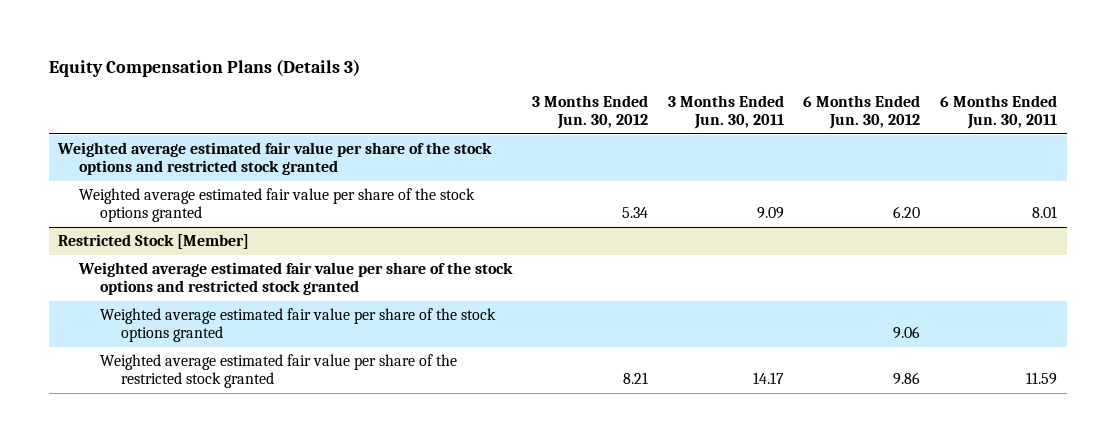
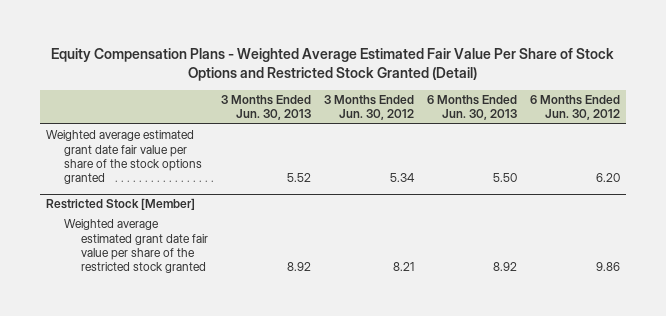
[48,58,360,77] Equity Compensation Plans (Details 3) -> [51,47,615,81] Equity Compensation Plans - Weighted Average Estimated Fair Value Per Share of Stock Options and Restricted Stock Granted (Detail)
[667,95,784,129] 3 Months Ended Jun. 30, 2011 -> none
[939,95,1057,129] 6 Months Ended Jun. 30, 2011 -> none
none -> [220,95,311,121] 3 Months Ended Jun. 30, 2013
none -> [426,95,517,121] 6 Months Ended Jun. 30, 2013
[57,142,493,175] Weighted average estimated fair value per share of the stock options and restricted stock granted -> none
[79,188,476,222] Weighted average estimated fair value per share of the stock options granted -> [46,130,202,184] Weighted average estimated grant date fair value per share of the stock options granted
[78,262,514,295] Weighted average estimated fair value per share of the stock options and restricted stock granted -> none
[100,308,497,342] Weighted average estimated fair value per share of the stock options granted -> none
[100,354,458,388] Weighted average estimated fair value per share of the restricted stock granted -> [63,219,208,273] Weighted average estimated grant date fair value per share of the restricted stock granted

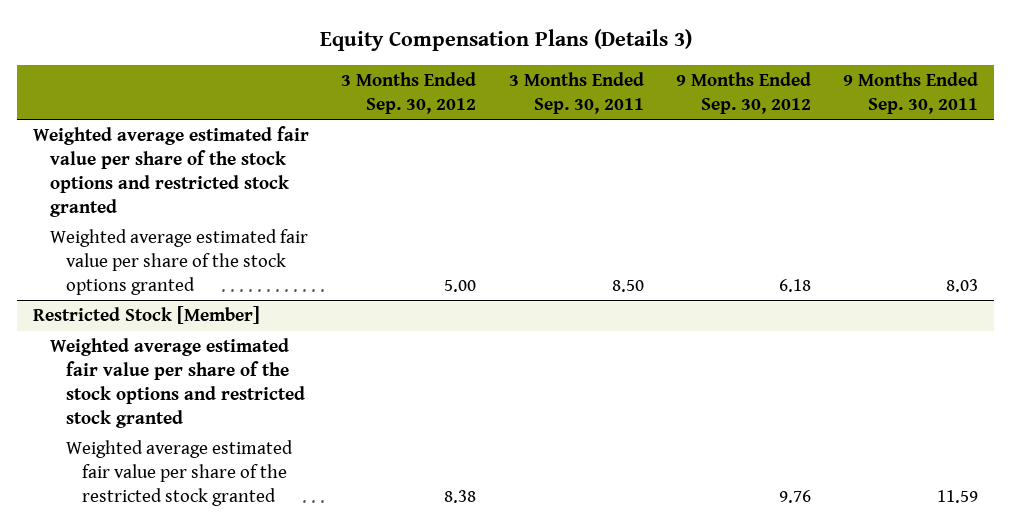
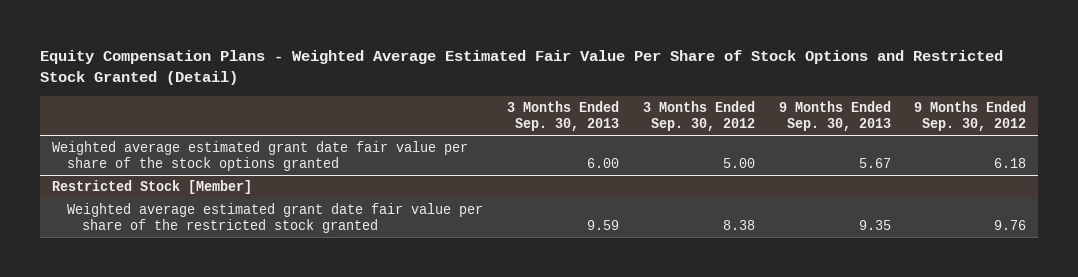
[319,29,692,52] Equity Compensation Plans (Details 3) -> [40,50,1004,86] Equity Compensation Plans - Weighted Average Estimated Fair Value Per Share of Stock Options and Restricted Stock Granted (Detail)
[508,72,644,114] 3 Months Ended Sep. 30, 2011 -> none
[843,72,979,114] 9 Months Ended Sep. 30, 2011 -> none
none -> [506,101,619,132] 3 Months Ended Sep. 30, 2013
none -> [778,101,891,132] 9 Months Ended Sep. 30, 2013
[33,126,310,217] Weighted average estimated fair value per share of the stock options and restricted stock granted -> none
[49,229,308,295] Weighted average estimated fair value per share of the stock options granted -> [52,141,469,172] Weighted average estimated grant date fair value per share of the stock options granted
[49,338,305,428] Weighted average estimated fair value per share of the stock options and restricted stock granted -> none
[65,440,293,506] Weighted average estimated fair value per share of the restricted stock granted -> [66,203,483,234] Weighted average estimated grant date fair value per share of the restricted stock granted

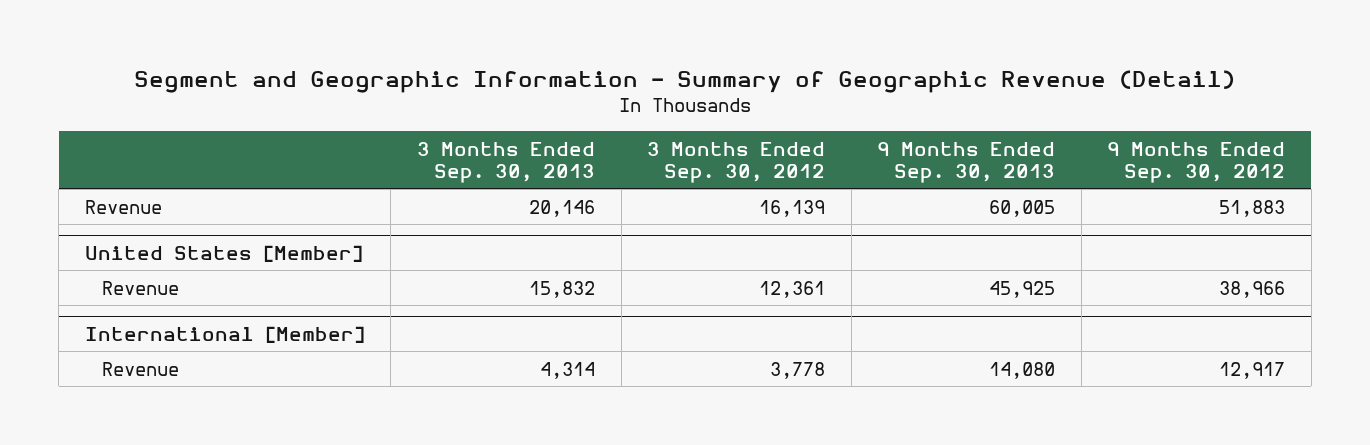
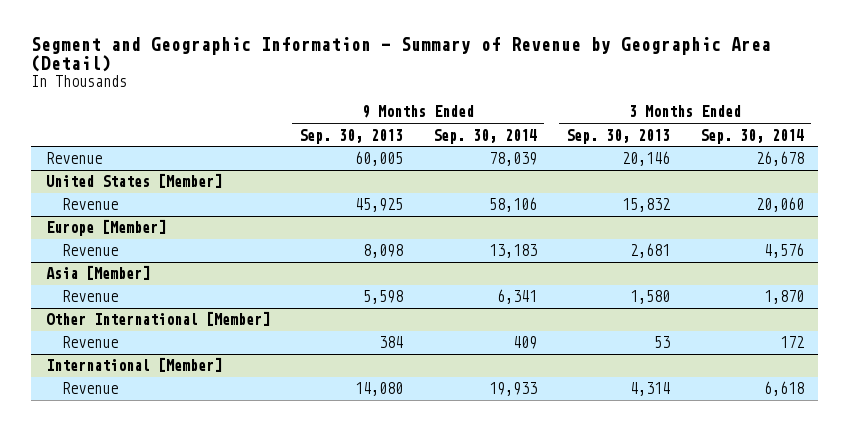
[134,70,1236,94] Segment and Geographic Information - Summary of Geographic Revenue (Detail) -> [30,36,771,73] Segment and Geographic Information - Summary of Revenue by Geographic Area (Detail)
[647,141,826,183] 3 Months Ended Sep. 30, 2012 -> none
[1107,141,1286,183] 9 Months Ended Sep. 30, 2012 -> none
none -> [432,128,537,144] Sep. 30, 2014
none -> [699,128,804,144] Sep. 30, 2014
none -> [45,219,166,237] Europe [Member]
none -> [62,244,119,257] Revenue
none -> [45,265,150,281] Asia [Member]
none -> [62,290,119,303] Revenue
none -> [45,311,270,327] Other International [Member]
none -> [62,336,119,349] Revenue

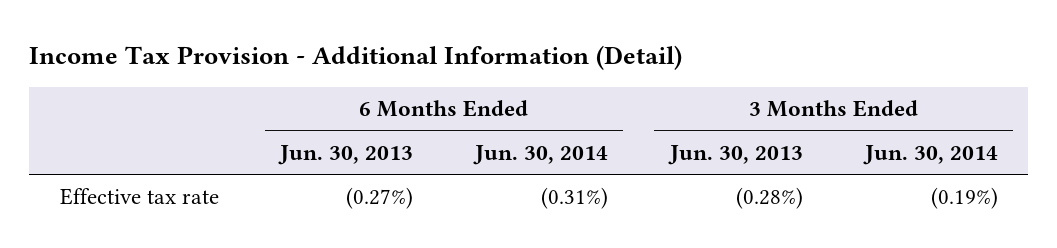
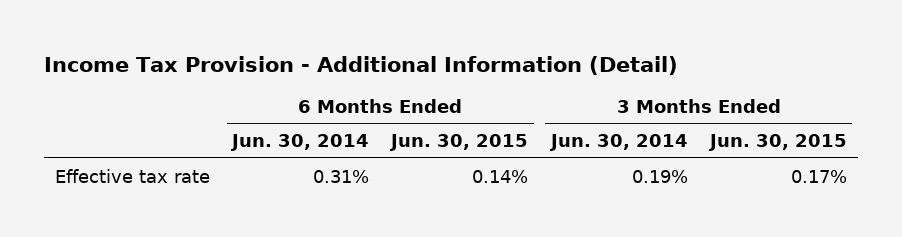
[278,144,414,165] Jun. 30, 2013 -> none
[667,144,803,165] Jun. 30, 2013 -> none
none -> [389,134,529,152] Jun. 30, 2015
none -> [707,134,847,152] Jun. 30, 2015
[541,187,609,210] (0.31%) -> [313,169,370,183] 0.31%
[930,187,998,210] (0.19%) -> [631,169,688,183] 0.19%

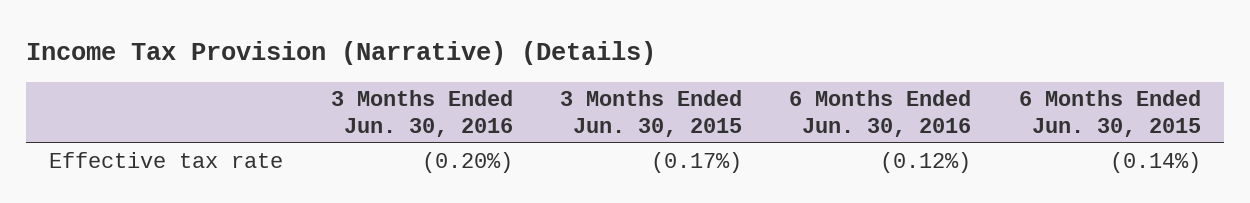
[43,55,678,75] Income Tax Provision - Additional Information (Detail) -> [25,40,656,65] Income Tax Provision (Narrative) (Details)
[230,134,370,152] Jun. 30, 2014 -> none
[548,134,688,152] Jun. 30, 2014 -> none
none -> [330,89,513,138] 3 Months Ended Jun. 30, 2016
none -> [789,89,972,138] 6 Months Ended Jun. 30, 2016
[472,169,529,183] 0.14% -> [1109,151,1201,173] (0.14%)
[790,169,847,183] 0.17% -> [650,151,742,173] (0.17%)

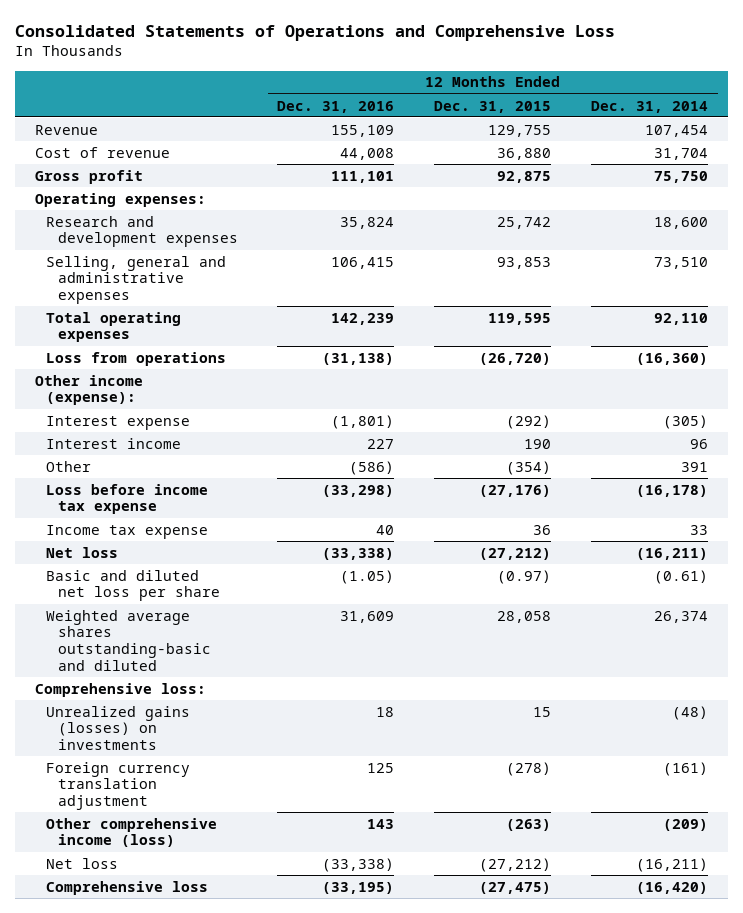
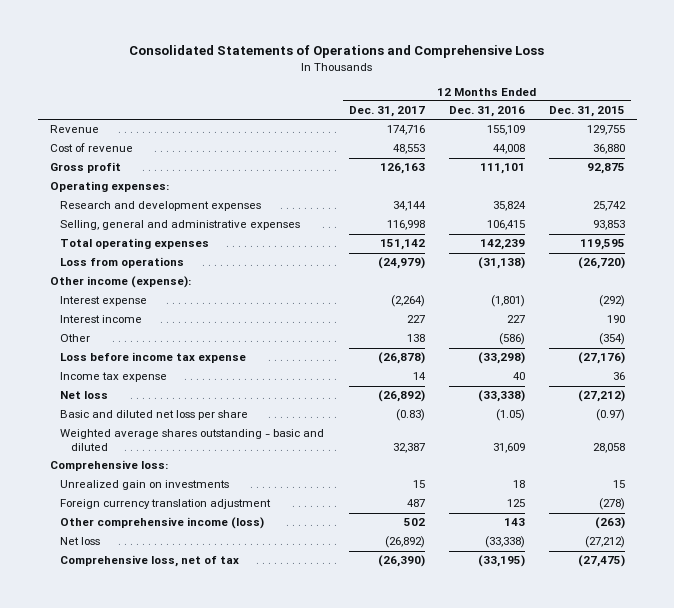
[591,100,709,113] Dec. 31, 2014 -> none
none -> [348,106,425,118] Dec. 31, 2017
[46,609,211,671] Weighted average shares outstanding-basic and diluted -> [60,429,325,452] Weighted average shares outstanding - basic and diluted
[46,705,191,750] Unrealized gains (losses) on investments -> [60,480,230,491] Unrealized gain on investments
[46,880,209,895] Comprehensive loss -> [60,555,240,568] Comprehensive loss, net of tax

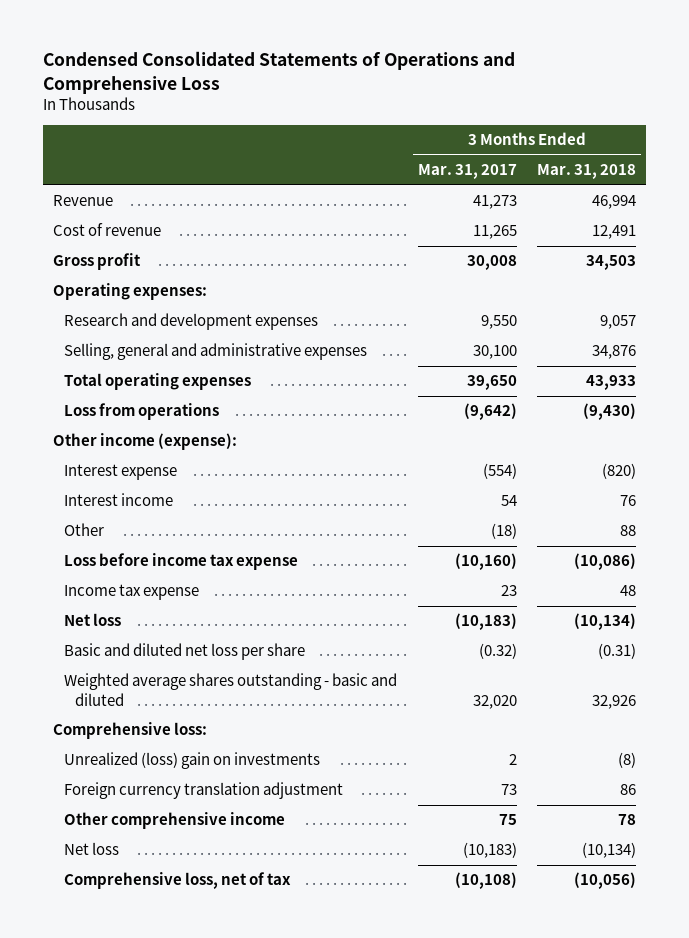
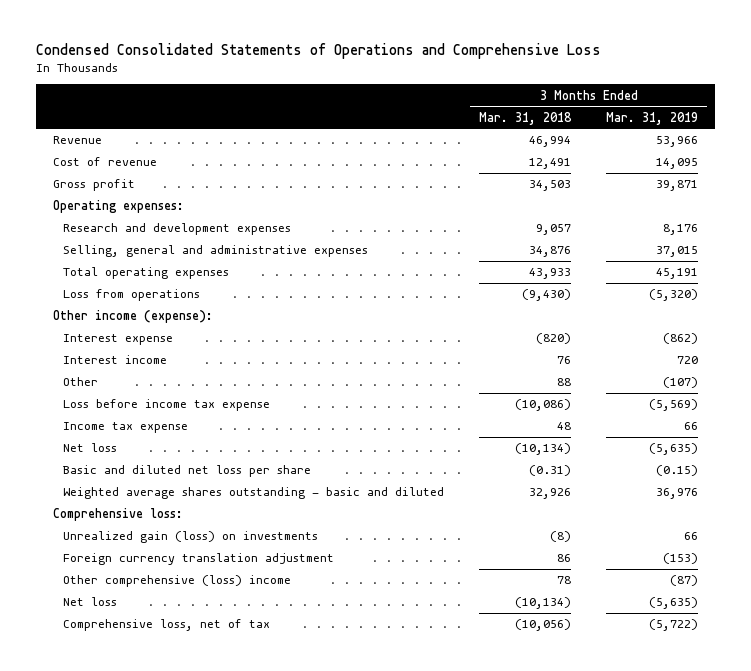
[417,164,517,180] Mar. 31, 2017 -> none
none -> [605,111,698,125] Mar. 31, 2019
[64,752,321,770] Unrealized (loss) gain on investments -> [63,531,319,544] Unrealized gain (loss) on investments
[64,812,286,830] Other comprehensive income -> [63,575,292,588] Other comprehensive (loss) income

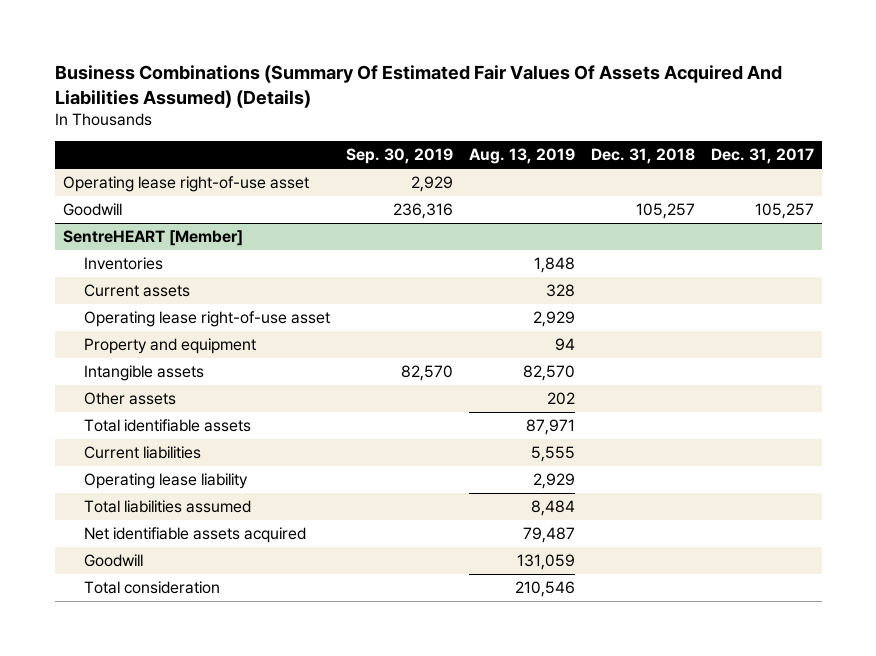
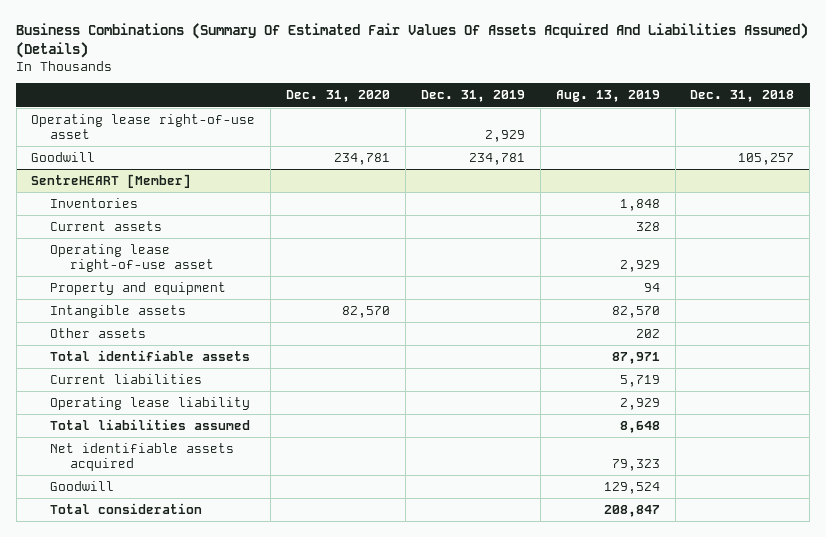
[345,148,453,165] Sep. 30, 2019 -> none
[710,148,814,165] Dec. 31, 2017 -> none
none -> [286,90,391,103] Dec. 31, 2020
none -> [420,90,525,103] Dec. 31, 2019
[530,446,575,463] 5,555 -> [619,375,660,388] 5,719
[530,500,575,517] 8,484 -> [619,421,660,434] 8,648
[522,527,575,544] 79,487 -> [611,458,660,471] 79,323
[516,554,575,571] 131,059 -> [603,482,660,495] 129,524
[514,581,575,598] 210,546 -> [603,505,660,518] 208,847

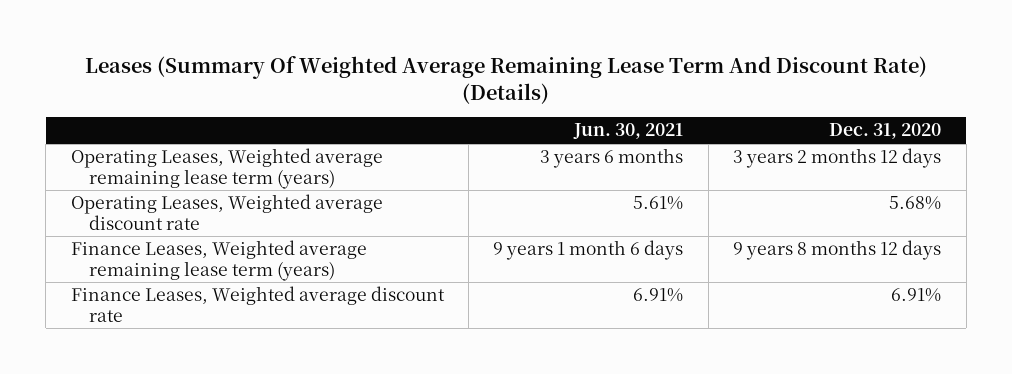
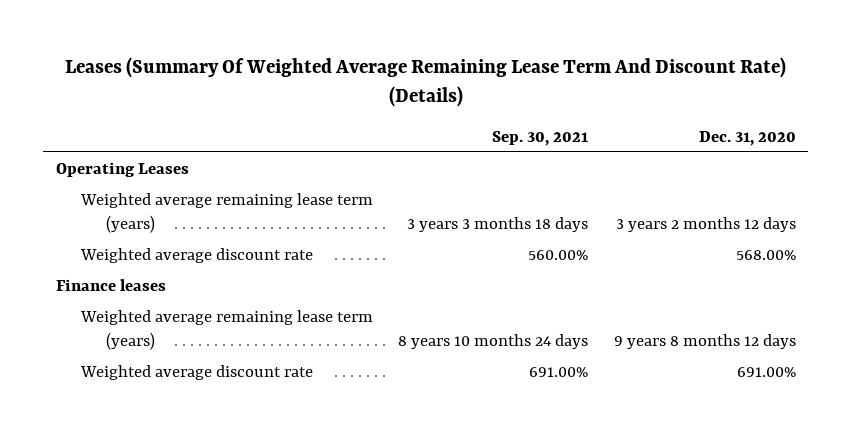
[573,123,684,140] Jun. 30, 2021 -> none
none -> [492,130,589,146] Sep. 30, 2021
none -> [56,161,190,177] Operating Leases
[70,148,383,189] Operating Leases, Weighted average remaining lease term (years) -> [80,192,374,234] Weighted average remaining lease term (years)
[70,194,383,230] Operating Leases, Weighted average discount rate -> [80,247,314,263] Weighted average discount rate
[889,196,942,211] 5.68% -> [735,249,796,260] 568.00%
none -> [56,278,167,291] Finance leases
[70,240,367,281] Finance Leases, Weighted average remaining lease term (years) -> [80,309,374,351] Weighted average remaining lease term (years)
[70,286,445,322] Finance Leases, Weighted average discount rate -> [80,364,314,380] Weighted average discount rate
[891,288,942,303] 6.91% -> [736,366,796,377] 691.00%

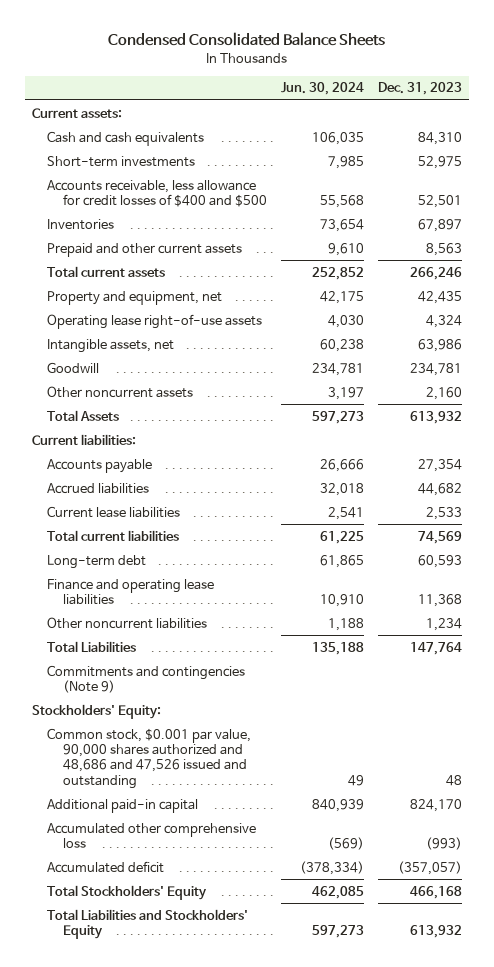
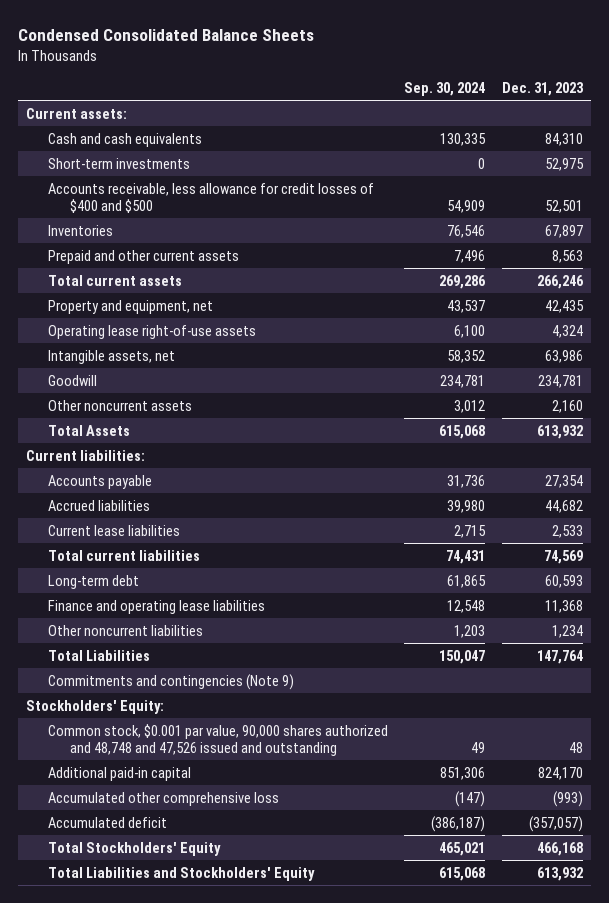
[280,82,364,96] Jun. 30, 2024 -> none
none -> [404,81,486,96] Sep. 30, 2024
[47,727,252,789] Common stock, $0.001 par value, 90,000 shares authorized and 48,686 and 47,526 issued and outstanding -> [48,723,389,756] Common stock, $0.001 par value, 90,000 shares authorized and 48,748 and 47,526 issued and outstanding

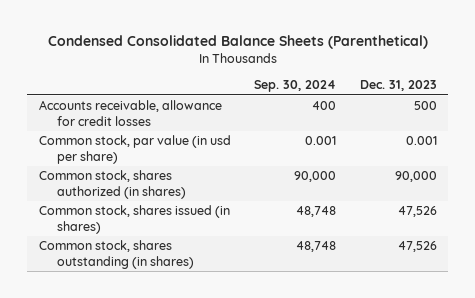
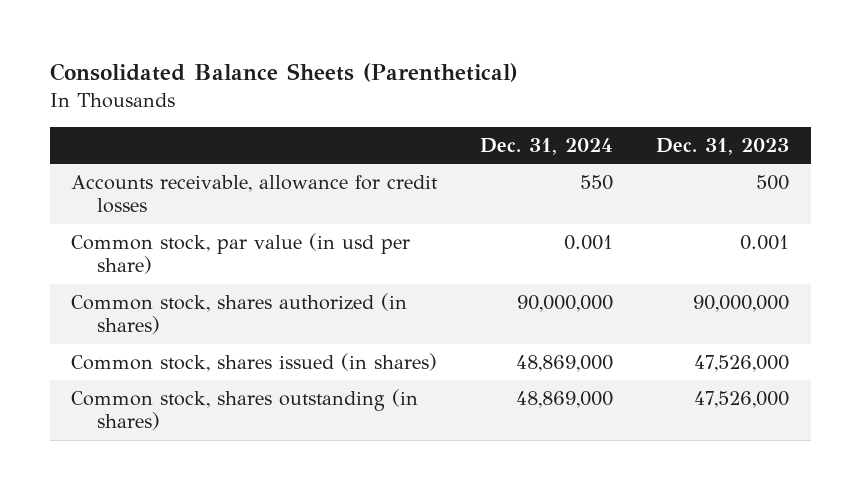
[47,35,428,50] Condensed Consolidated Balance Sheets (Parenthetical) -> [49,63,518,83] Consolidated Balance Sheets (Parenthetical)
[254,80,337,93] Sep. 30, 2024 -> none
none -> [480,137,614,155] Dec. 31, 2024
[394,171,437,183] 90,000 -> [693,294,790,312] 90,000,000
[397,206,437,218] 47,526 -> [694,354,790,372] 47,526,000
[397,241,437,253] 47,526 -> [694,390,790,408] 47,526,000

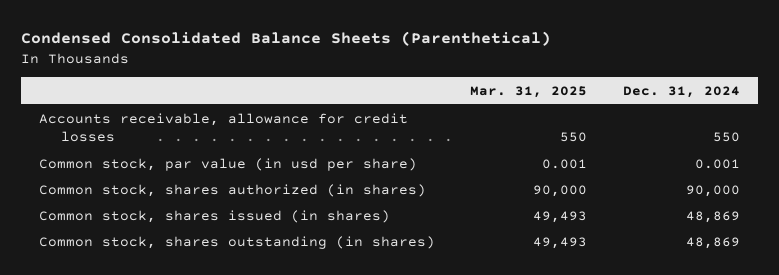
[49,63,518,83] Consolidated Balance Sheets (Parenthetical) -> [20,31,551,47] Condensed Consolidated Balance Sheets (Parenthetical)
[656,137,790,155] Dec. 31, 2023 -> none
none -> [470,85,588,98] Mar. 31, 2025
[517,294,614,312] 90,000,000 -> [686,184,741,197] 90,000
[516,354,614,372] 48,869,000 -> [686,210,741,223] 48,869
[516,390,614,408] 48,869,000 -> [686,236,741,249] 48,869

